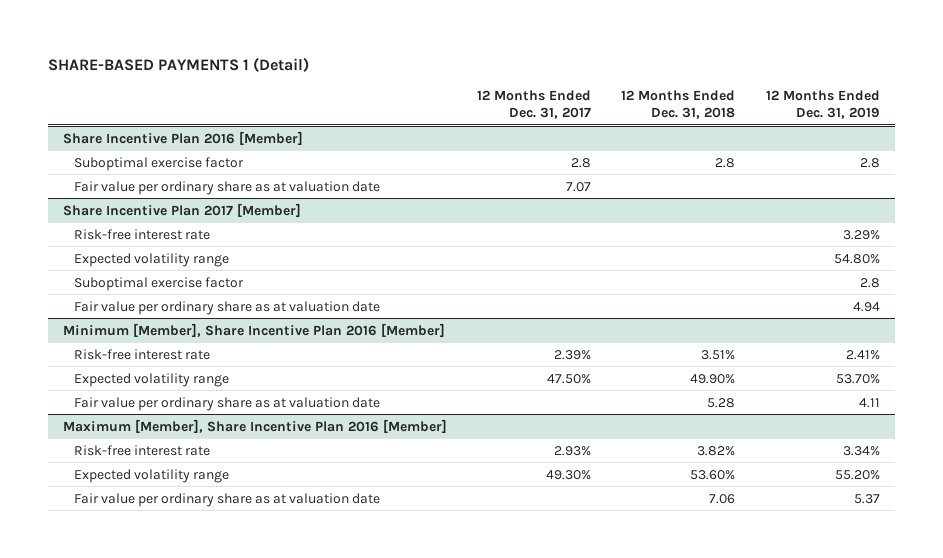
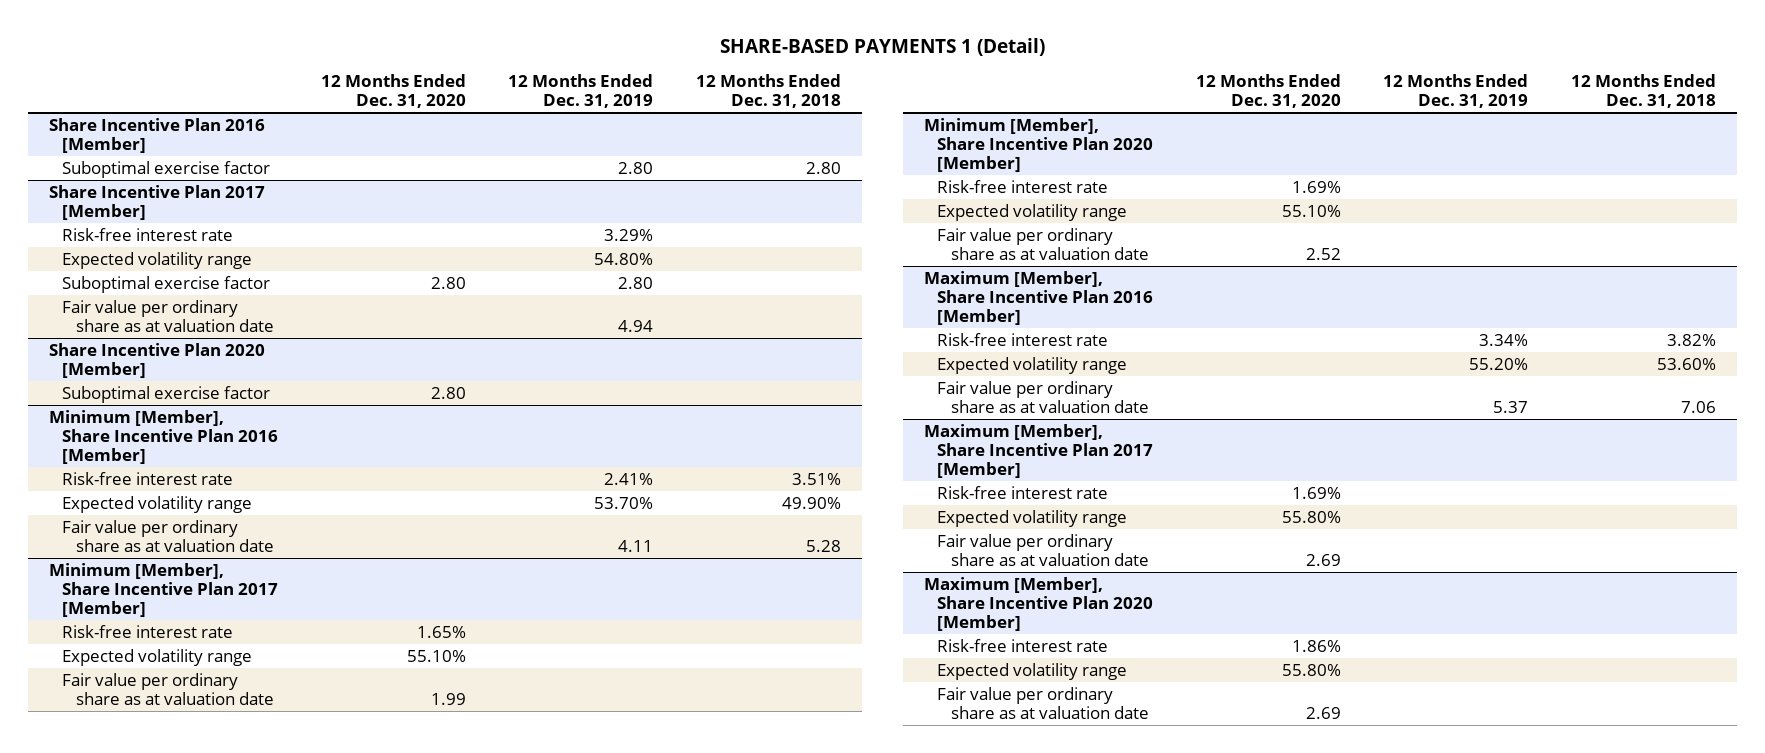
[477,90,592,120] 12 Months Ended Dec. 31, 2017 -> none
none -> [320,74,466,109] 12 Months Ended Dec. 31, 2020
[73,180,380,195] Fair value per ordinary share as at valuation date -> none
[715,157,736,168] 2.8 -> [805,161,841,174] 2.80
[859,157,880,168] 2.8 -> [618,161,654,174] 2.80
[859,277,880,288] 2.8 -> [618,276,654,289] 2.80
none -> [48,342,265,378] Share Incentive Plan 2020 [Member]
none -> [62,385,271,403] Suboptimal exercise factor
none -> [48,562,279,617] Minimum [Member], Share Incentive Plan 2017 [Member]
none -> [62,624,234,638] Risk-free interest rate
none -> [62,648,253,666] Expected volatility range
none -> [62,672,274,705] Fair value per ordinary share as at valuation date
none -> [924,117,1154,172] Minimum [Member], Share Incentive Plan 2020 [Member]
none -> [937,179,1109,193] Risk-free interest rate
none -> [937,203,1128,221] Expected volatility range
none -> [937,227,1149,260] Fair value per ordinary share as at valuation date
none -> [924,423,1154,478] Maximum [Member], Share Incentive Plan 2017 [Member]
none -> [937,485,1109,499] Risk-free interest rate
none -> [937,509,1128,527] Expected volatility range
none -> [937,533,1149,566] Fair value per ordinary share as at valuation date
none -> [924,576,1154,631] Maximum [Member], Share Incentive Plan 2020 [Member]
none -> [937,638,1109,652] Risk-free interest rate
none -> [937,662,1128,680] Expected volatility range
none -> [937,686,1149,719] Fair value per ordinary share as at valuation date

